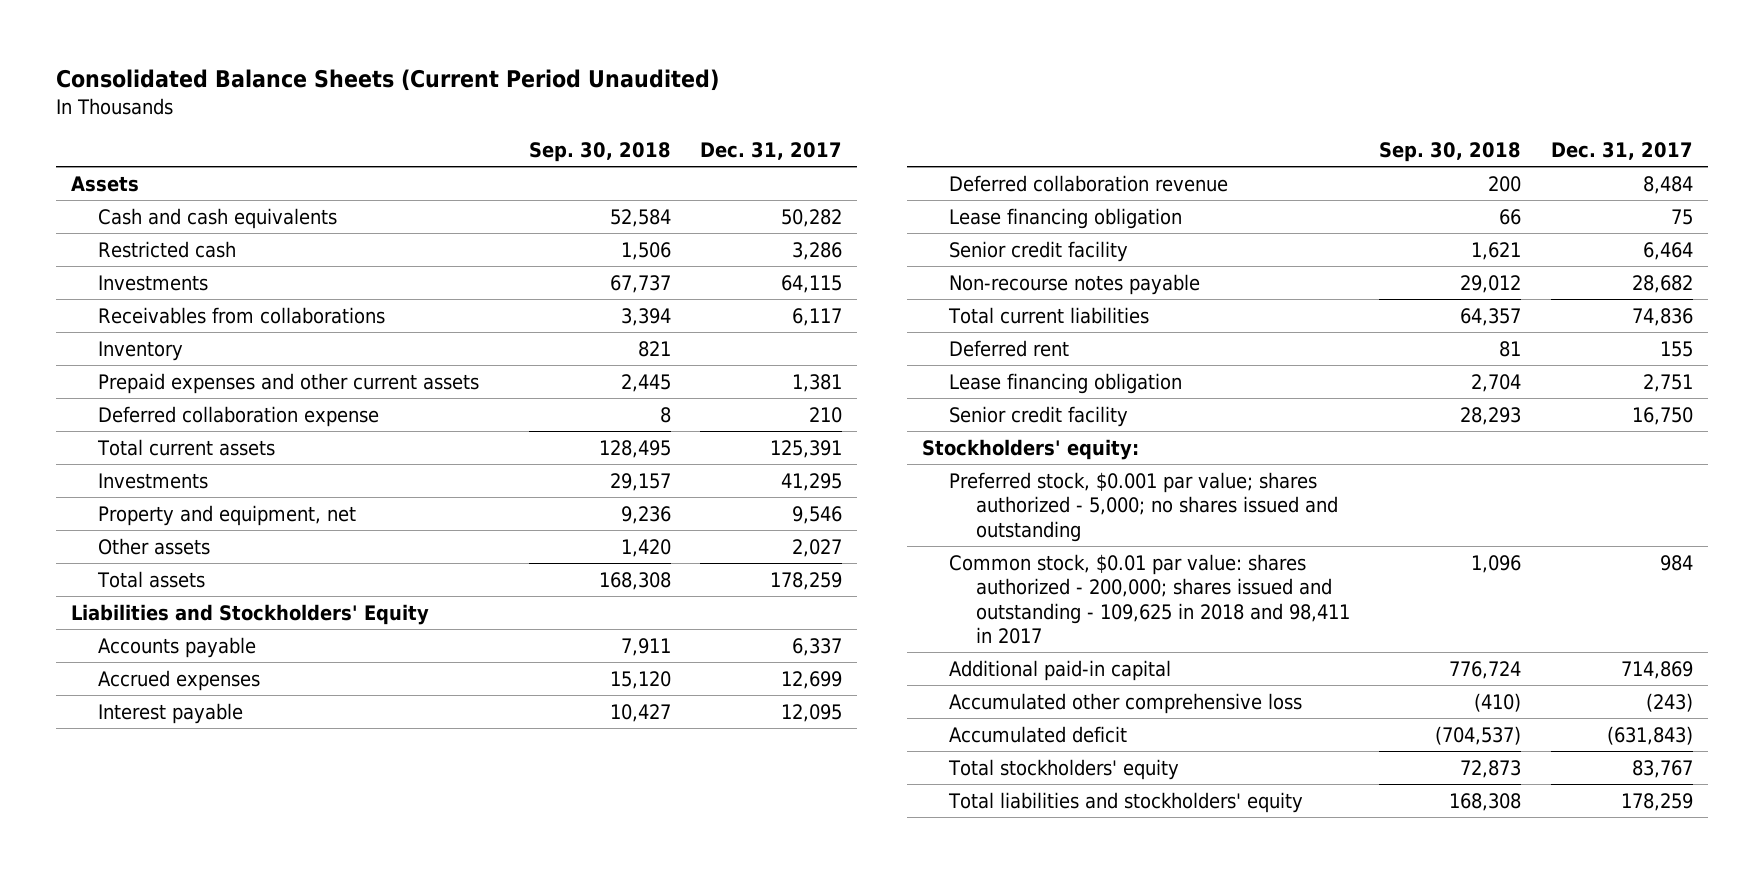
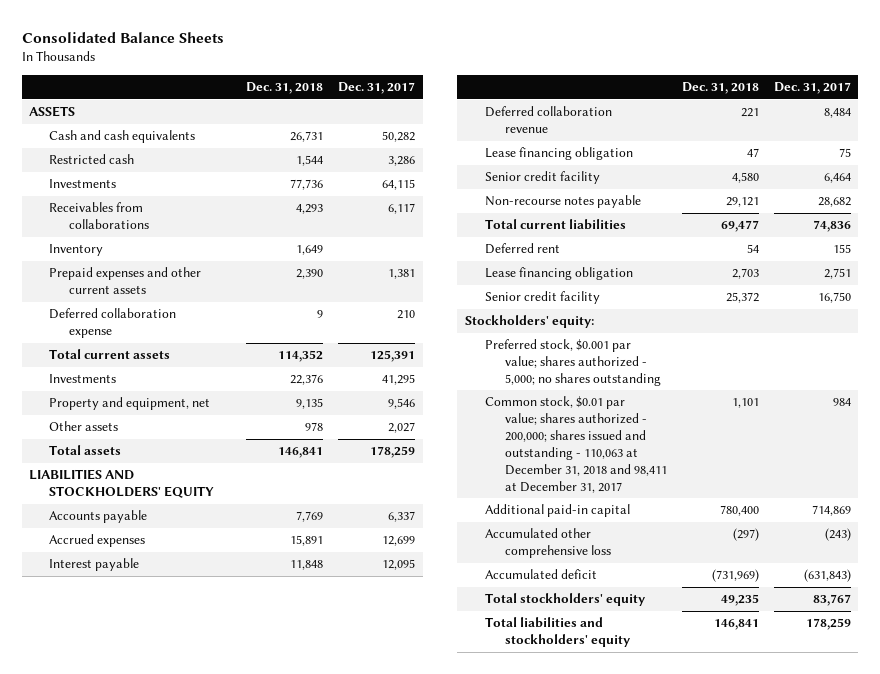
[56,69,720,92] Consolidated Balance Sheets (Current Period Unaudited) -> [21,31,224,43] Consolidated Balance Sheets
[528,142,671,163] Sep. 30, 2018 -> none
none -> [246,82,324,95] Dec. 31, 2018
[71,175,140,192] Assets -> [29,106,76,118] ASSETS
[71,603,430,625] Liabilities and Stockholders' Equity -> [29,469,215,499] LIABILITIES AND STOCKHOLDERS' EQUITY
[948,471,1338,542] Preferred stock, $0.001 par value; shares authorized - 5,000; no shares issued and outstanding -> [484,339,661,387] Preferred stock, $0.001 par value; shares authorized - 5,000; no shares outstanding
[948,553,1350,644] Common stock, $0.01 par value: shares authorized - 200,000; shares issued and outstanding - 109,625 in 2018 and 98,411 in 2017 -> [484,396,667,493] Common stock, $0.01 par value; shares authorized - 200,000; shares issued and outstanding - 110,063 at December 31, 2018 and 98,411 at December 31, 2017

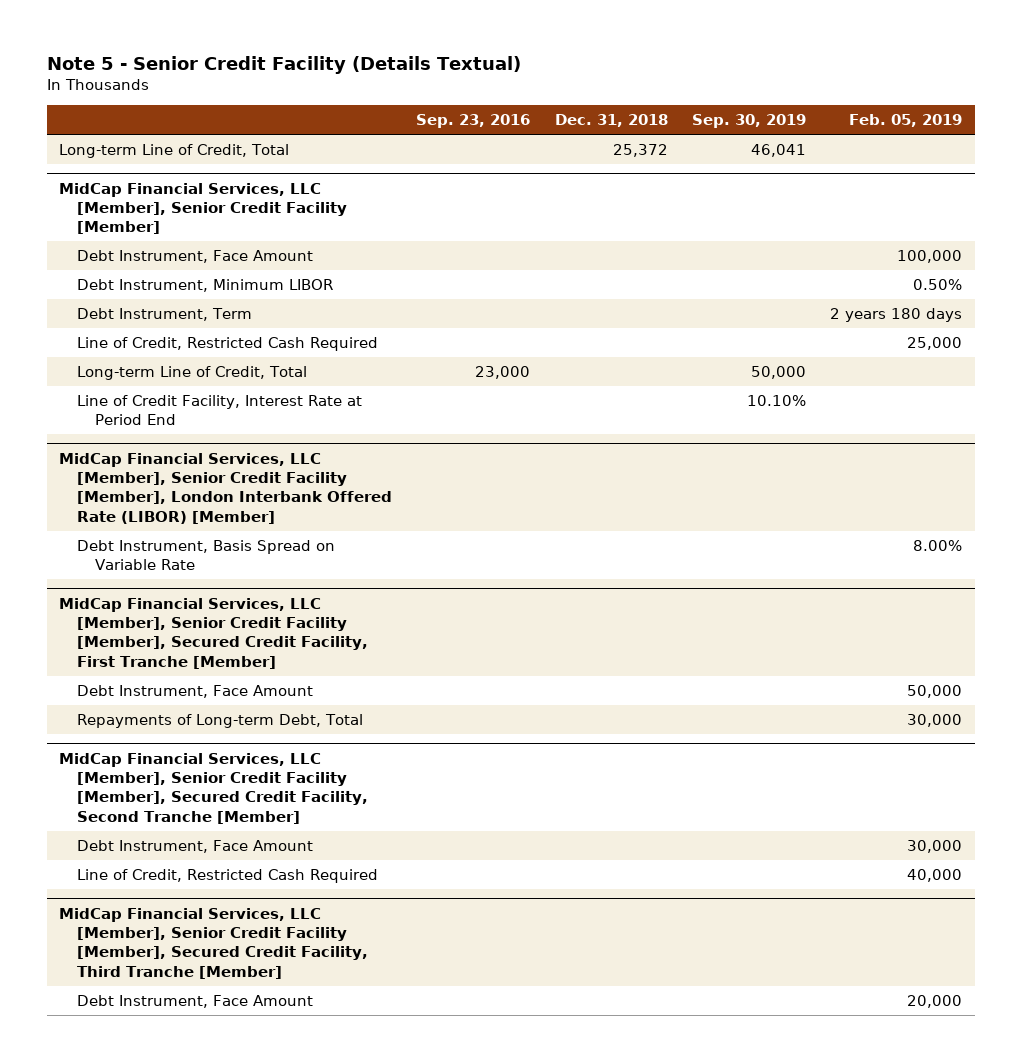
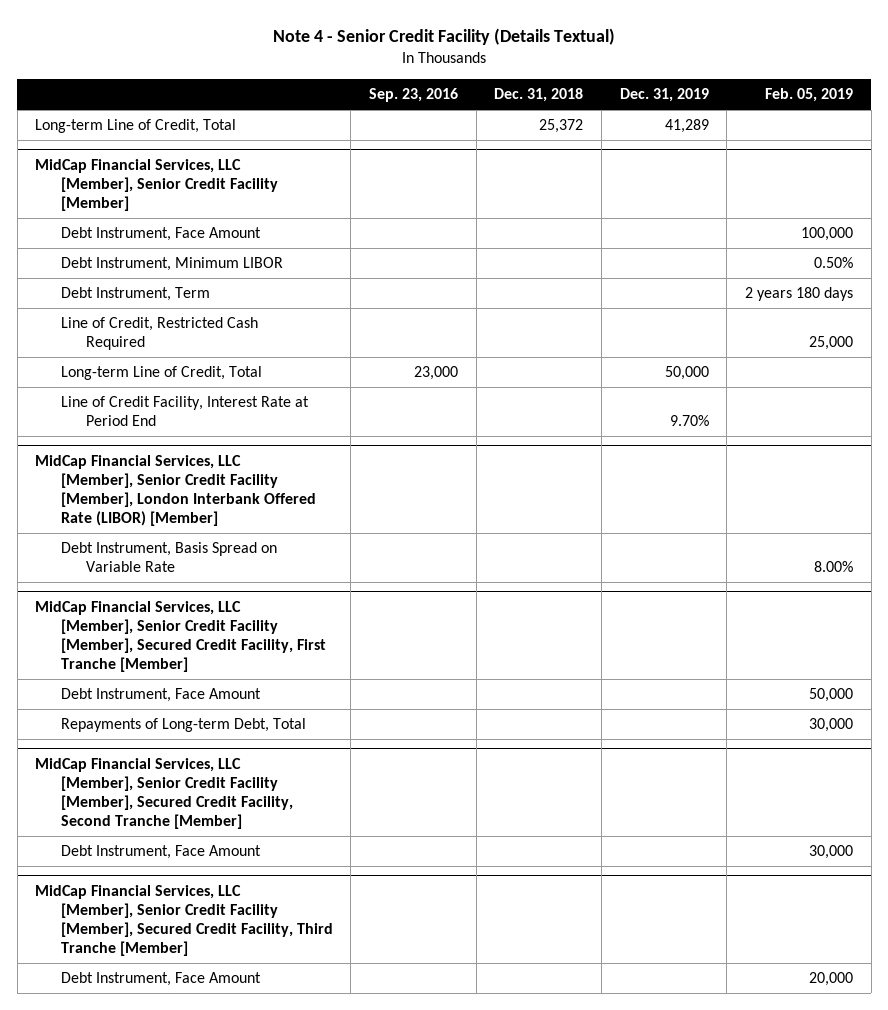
[46,56,521,75] Note 5 - Senior Credit Facility (Details Textual) -> [273,27,616,45] Note 4 - Senior Credit Facility (Details Textual)
[692,114,807,129] Sep. 30, 2019 -> none
none -> [619,88,709,103] Dec. 31, 2019
[76,868,378,883] Line of Credit, Restricted Cash Required -> none

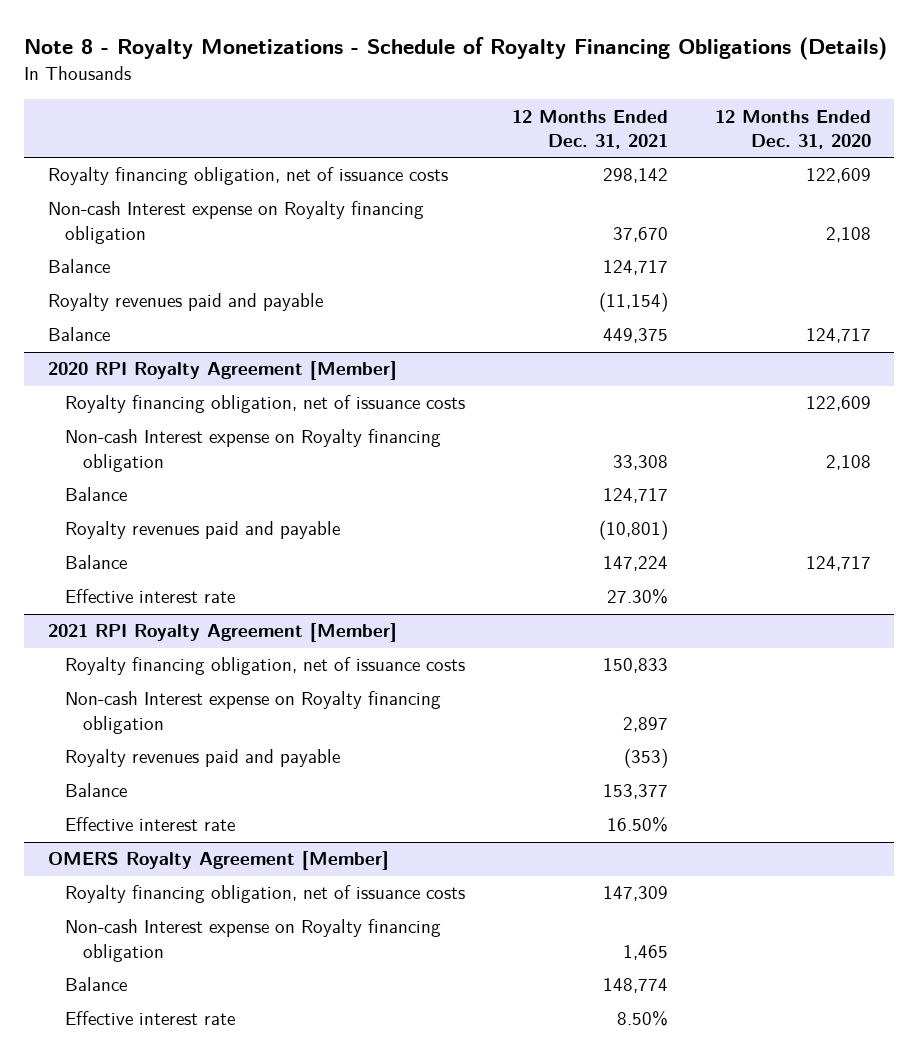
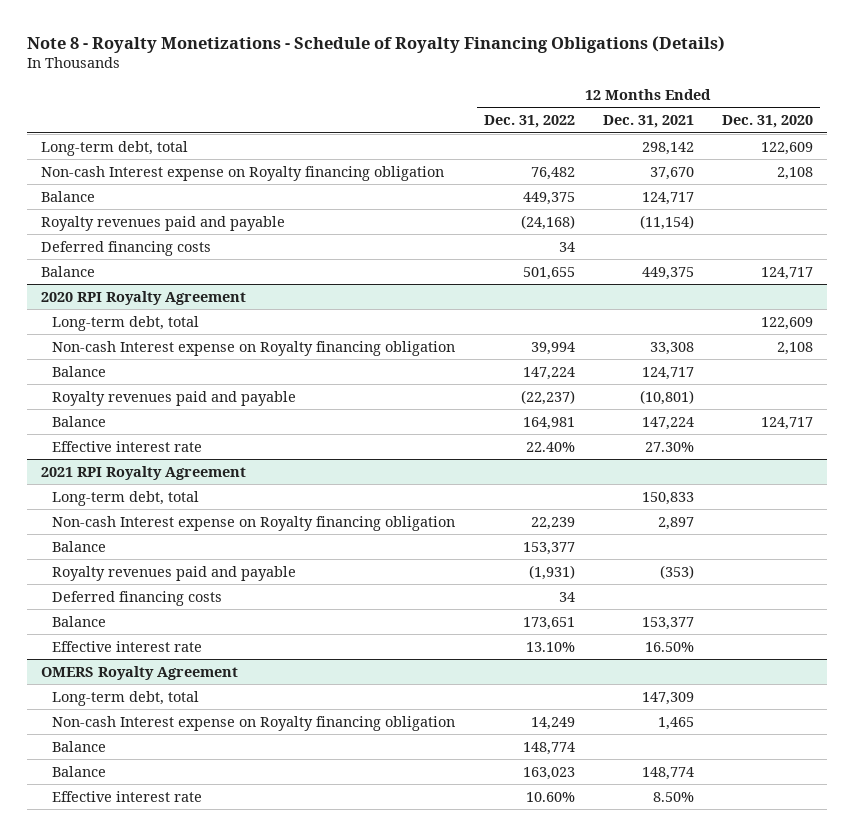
none -> [483,115,575,129] Dec. 31, 2022
[47,167,448,186] Royalty financing obligation, net of issuance costs -> [40,140,188,156] Long-term debt, total
none -> [40,240,211,256] Deferred financing costs
[47,361,397,381] 2020 RPI Royalty Agreement [Member] -> [40,290,246,305] 2020 RPI Royalty Agreement
[65,395,466,414] Royalty financing obligation, net of issuance costs -> [52,315,200,331] Long-term debt, total
[47,623,397,643] 2021 RPI Royalty Agreement [Member] -> [40,465,246,480] 2021 RPI Royalty Agreement
[65,657,466,676] Royalty financing obligation, net of issuance costs -> [52,490,200,506] Long-term debt, total
none -> [52,540,107,552] Balance
none -> [52,590,223,606] Deferred financing costs
[47,851,389,871] OMERS Royalty Agreement [Member] -> [40,665,238,680] OMERS Royalty Agreement
[65,885,466,904] Royalty financing obligation, net of issuance costs -> [52,690,200,706] Long-term debt, total
none -> [52,740,107,752] Balance

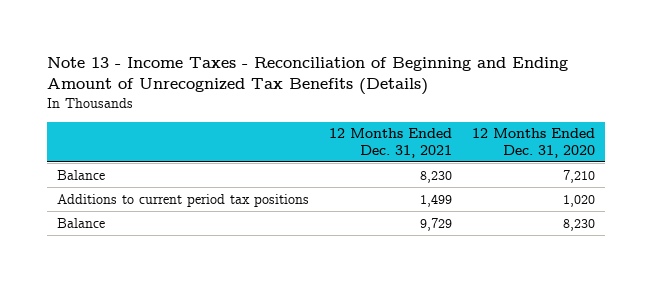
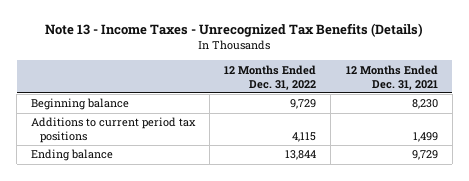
[46,56,568,96] Note 13 - Income Taxes - Reconciliation of Beginning and Ending Amount of Unrecognized Tax Benefits (Details) -> [45,23,424,38] Note 13 - Income Taxes - Unrecognized Tax Benefits (Details)
[471,128,595,158] 12 Months Ended Dec. 31, 2020 -> none
none -> [224,64,317,90] 12 Months Ended Dec. 31, 2022
[56,169,105,180] Balance -> [31,98,130,111] Beginning balance
[56,217,105,228] Balance -> [31,149,114,162] Ending balance

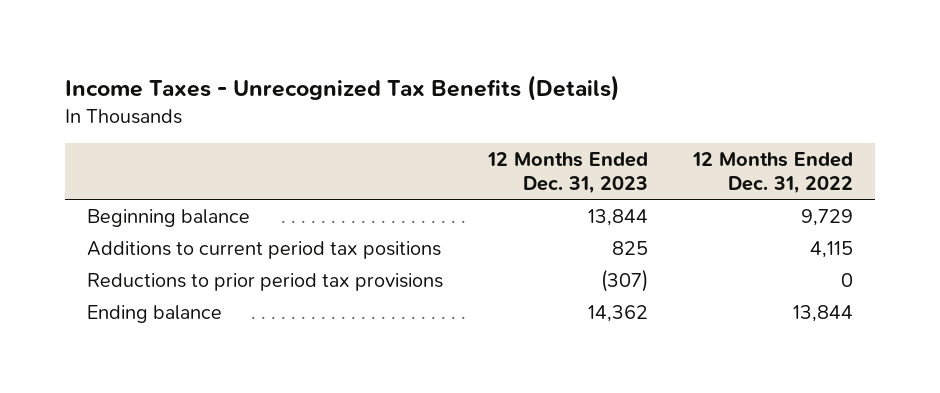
[45,23,424,38] Note 13 - Income Taxes - Unrecognized Tax Benefits (Details) -> [65,75,621,102] Income Taxes - Unrecognized Tax Benefits (Details)
[345,64,438,90] 12 Months Ended Dec. 31, 2021 -> none
none -> [486,152,648,195] 12 Months Ended Dec. 31, 2023
none -> [87,272,444,291] Reductions to prior period tax provisions

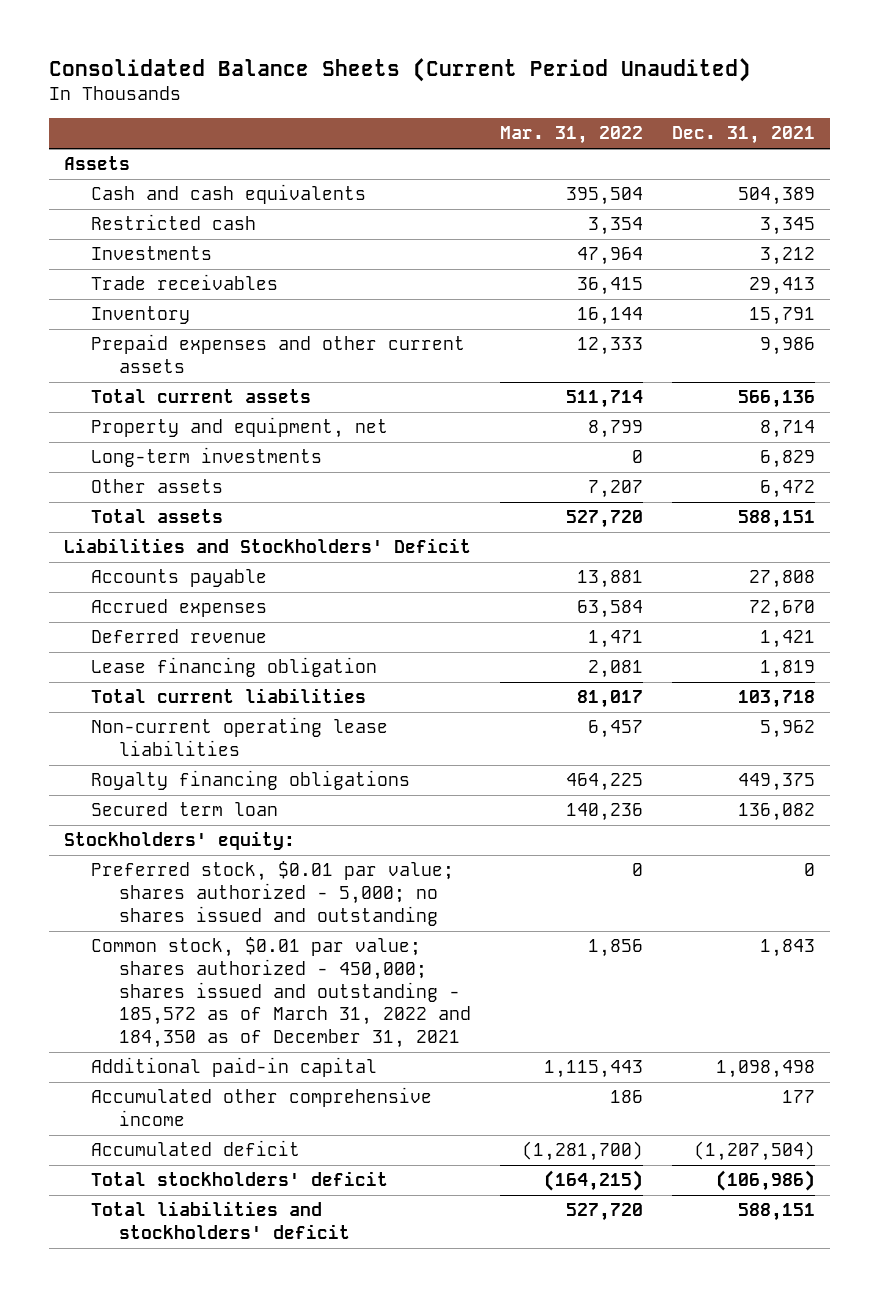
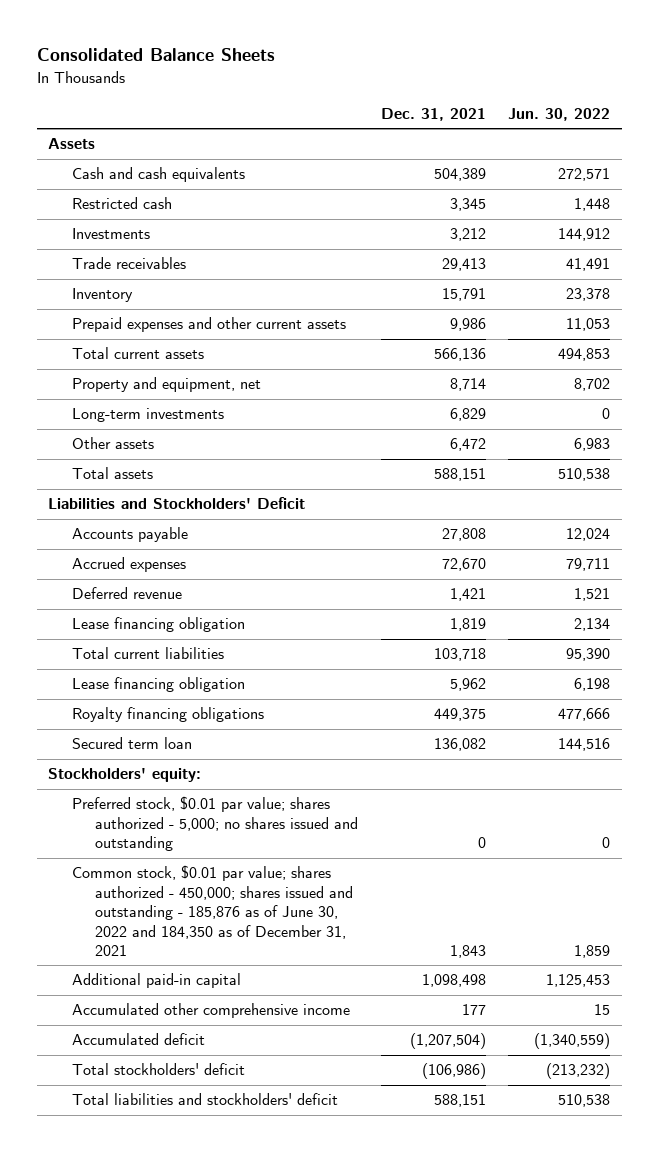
[48,58,751,83] Consolidated Balance Sheets (Current Period Unaudited) -> [36,48,275,62] Consolidated Balance Sheets
[500,126,644,145] Mar. 31, 2022 -> none
none -> [508,107,611,121] Jun. 30, 2022
[91,717,389,757] Non-current operating lease liabilities -> [71,677,245,693] Lease financing obligation
[91,937,471,1048] Common stock, $0.01 par value; shares authorized - 450,000; shares issued and outstanding - 185,572 as of March 31, 2022 and 184,350 as of December 31, 2021 -> [71,865,353,956] Common stock, $0.01 par value; shares authorized - 450,000; shares issued and outstanding - 185,876 as of June 30, 2022 and 184,350 as of December 31, 2021

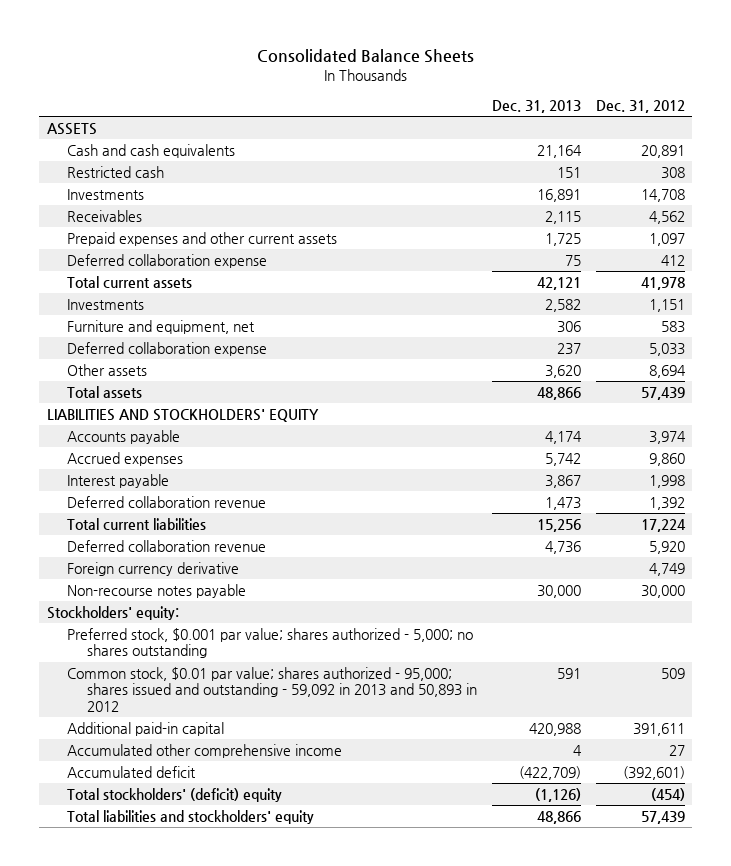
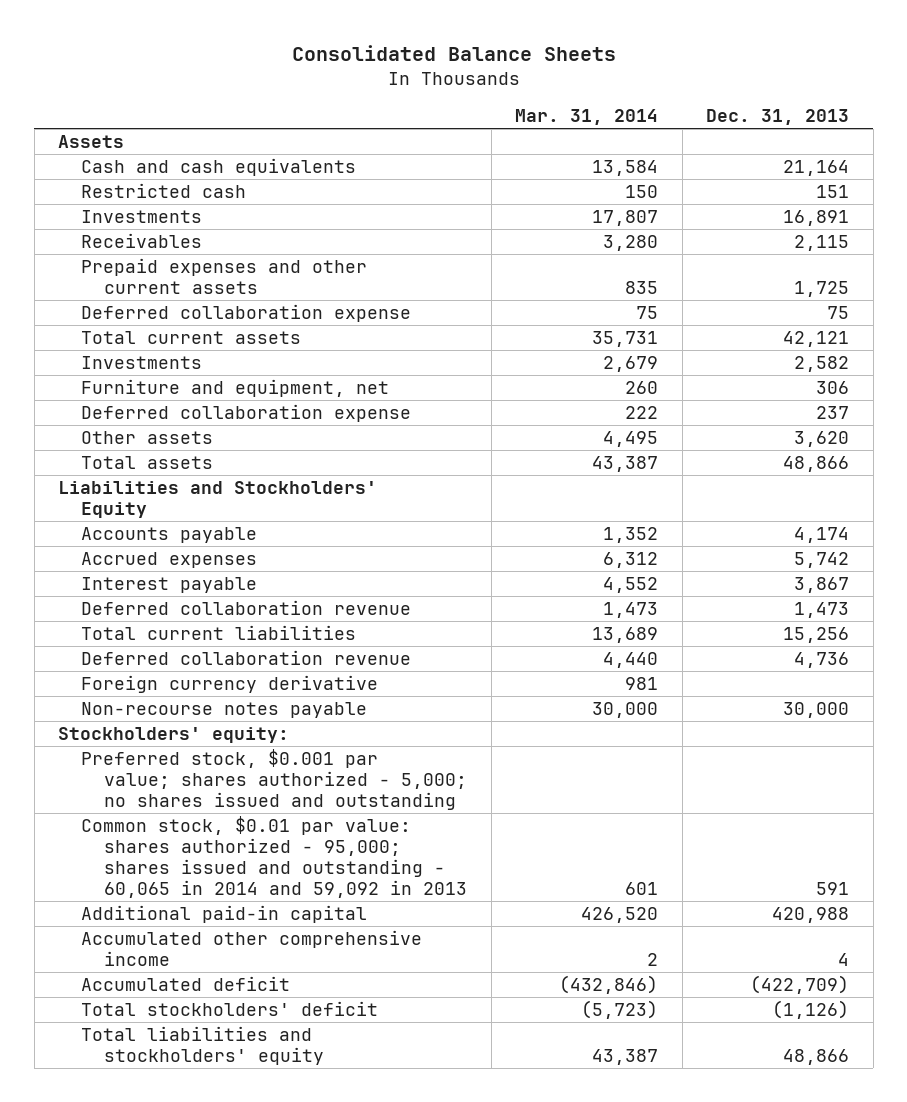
[595,100,685,114] Dec. 31, 2012 -> none
none -> [515,108,659,125] Mar. 31, 2014
[46,123,97,136] ASSETS -> [58,135,125,149] Assets
[46,409,319,423] LIABILITIES AND STOCKHOLDERS' EQUITY -> [58,481,378,519] Liabilities and Stockholders' Equity
[66,628,473,659] Preferred stock, $0.001 par value; shares authorized - 5,000; no shares outstanding -> [81,749,468,811] Preferred stock, $0.001 par value; shares authorized - 5,000; no shares issued and outstanding
[66,667,478,712] Common stock, $0.01 par value; shares authorized - 95,000; shares issued and outstanding - 59,092 in 2013 and 50,893 in 2012 -> [81,816,468,899] Common stock, $0.01 par value: shares authorized - 95,000; shares issued and outstanding - 60,065 in 2014 and 59,092 in 2013
[66,788,282,803] Total stockholders' (deficit) equity -> [81,1001,379,1017] Total stockholders' deficit

